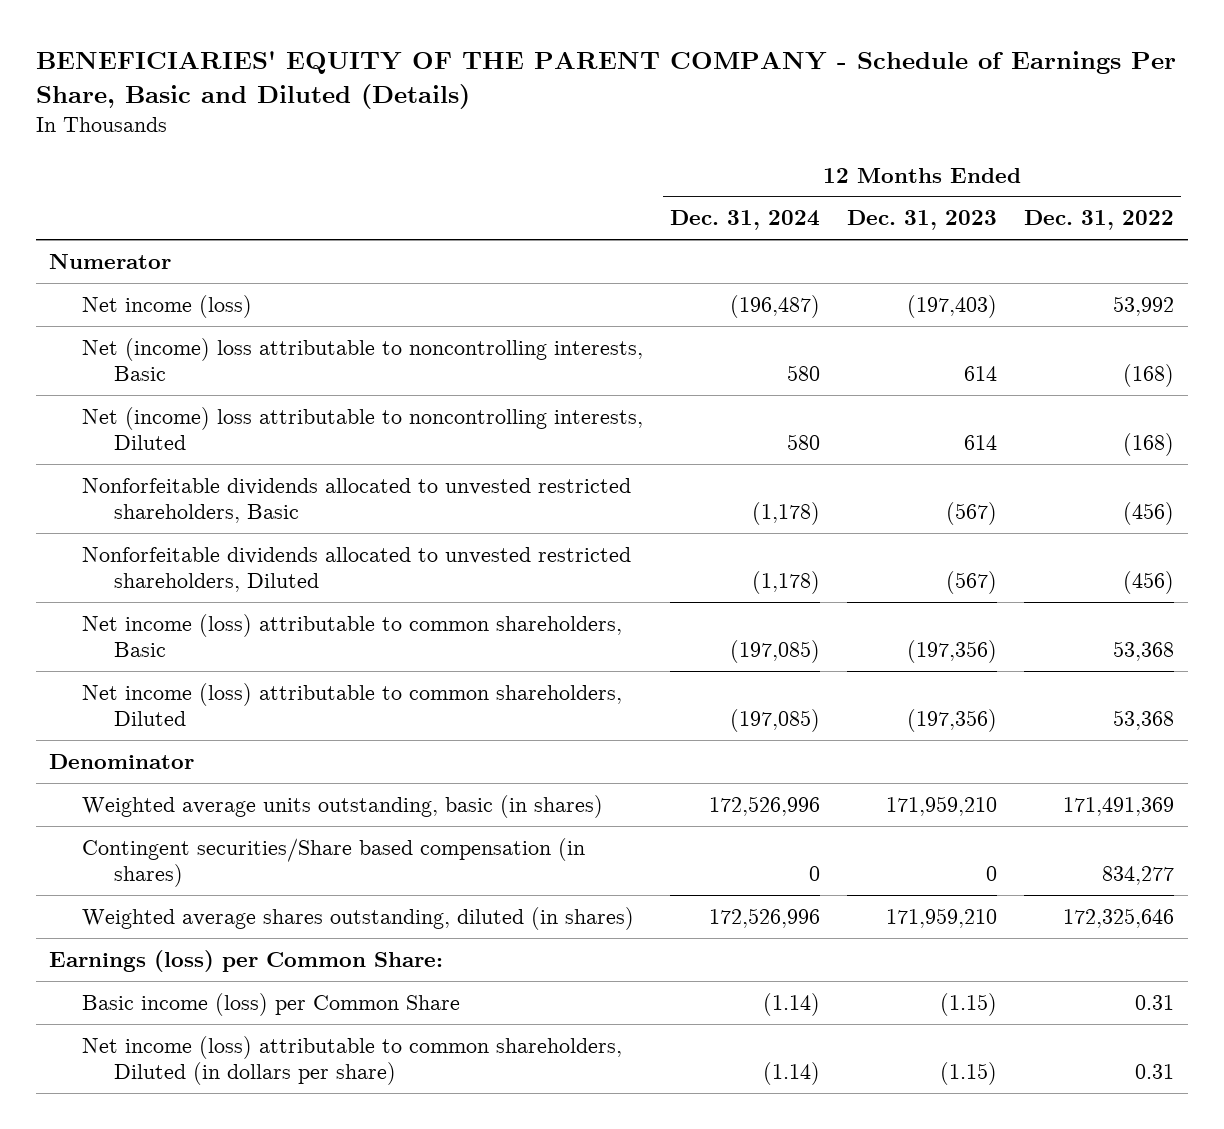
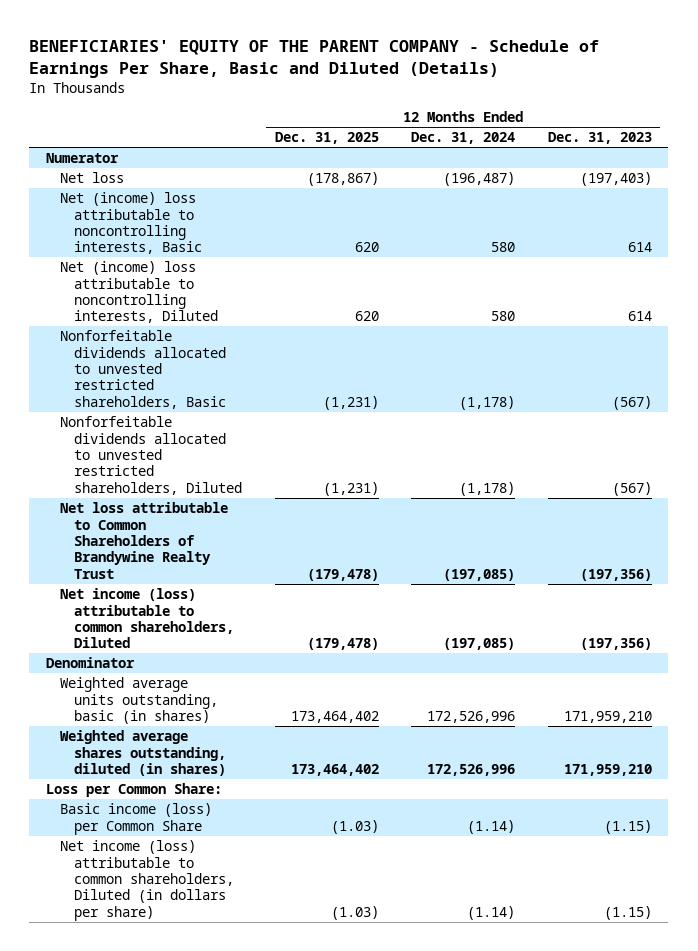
[1024,210,1175,231] Dec. 31, 2022 -> none
none -> [274,132,379,145] Dec. 31, 2025
[81,294,252,318] Net income (loss) -> [59,172,124,184] Net loss
[81,613,622,658] Net income (loss) attributable to common shareholders, Basic -> [59,502,228,579] Net loss attributable to Common Shareholders of Brandywine Realty Trust
[81,837,585,888] Contingent securities/Share based compensation (in shares) -> none
[49,949,444,972] Earnings (loss) per Common Share: -> [45,783,222,798] Loss per Common Share:

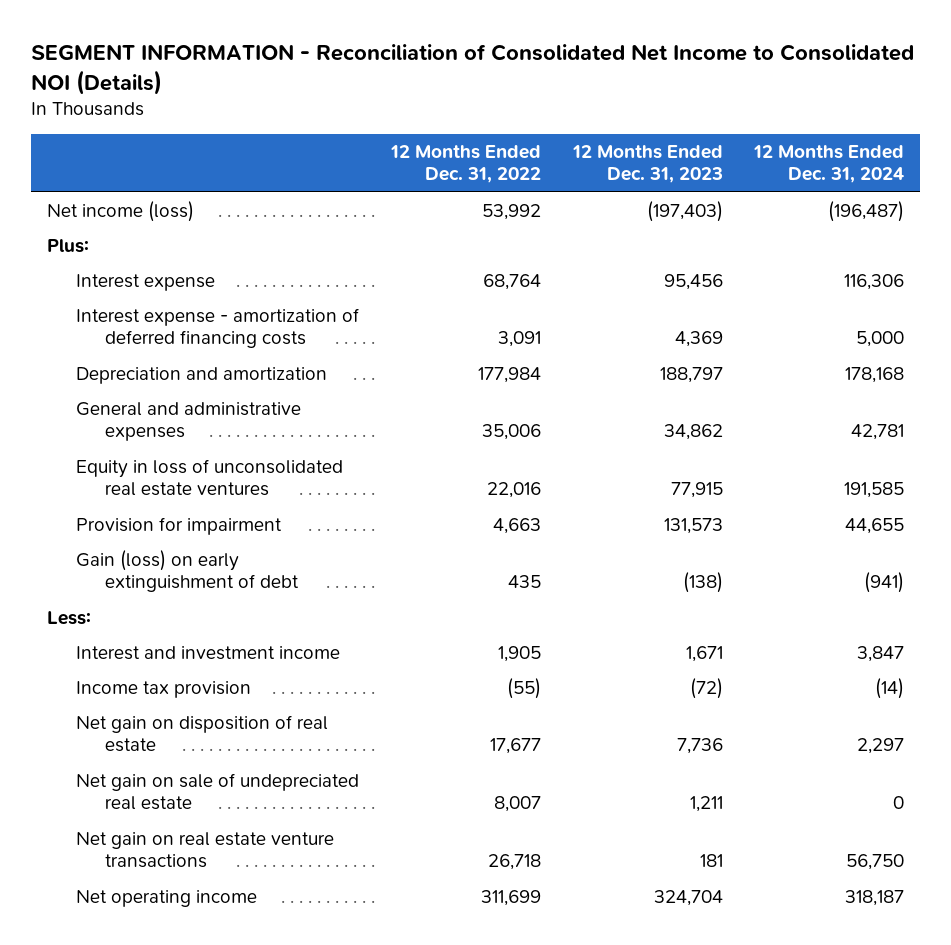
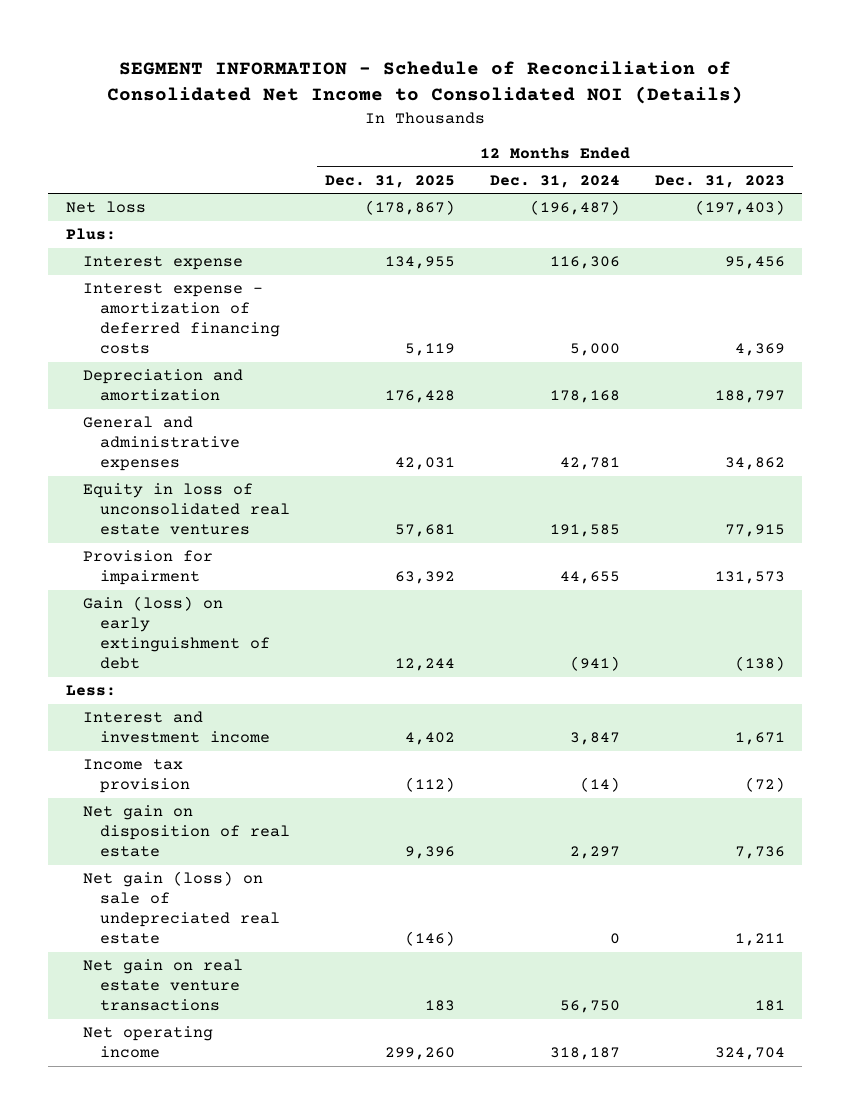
[30,44,914,95] SEGMENT INFORMATION - Reconciliation of Consolidated Net Income to Consolidated NOI (Details) -> [107,61,744,105] SEGMENT INFORMATION - Schedule of Reconciliation of Consolidated Net Income to Consolidated NOI (Details)
[389,145,541,184] 12 Months Ended Dec. 31, 2022 -> none
none -> [325,174,456,188] Dec. 31, 2025
[46,200,194,222] Net income (loss) -> [65,201,146,214] Net loss
[75,772,359,811] Net gain on sale of undepreciated real estate -> [83,871,281,945] Net gain (loss) on sale of undepreciated real estate

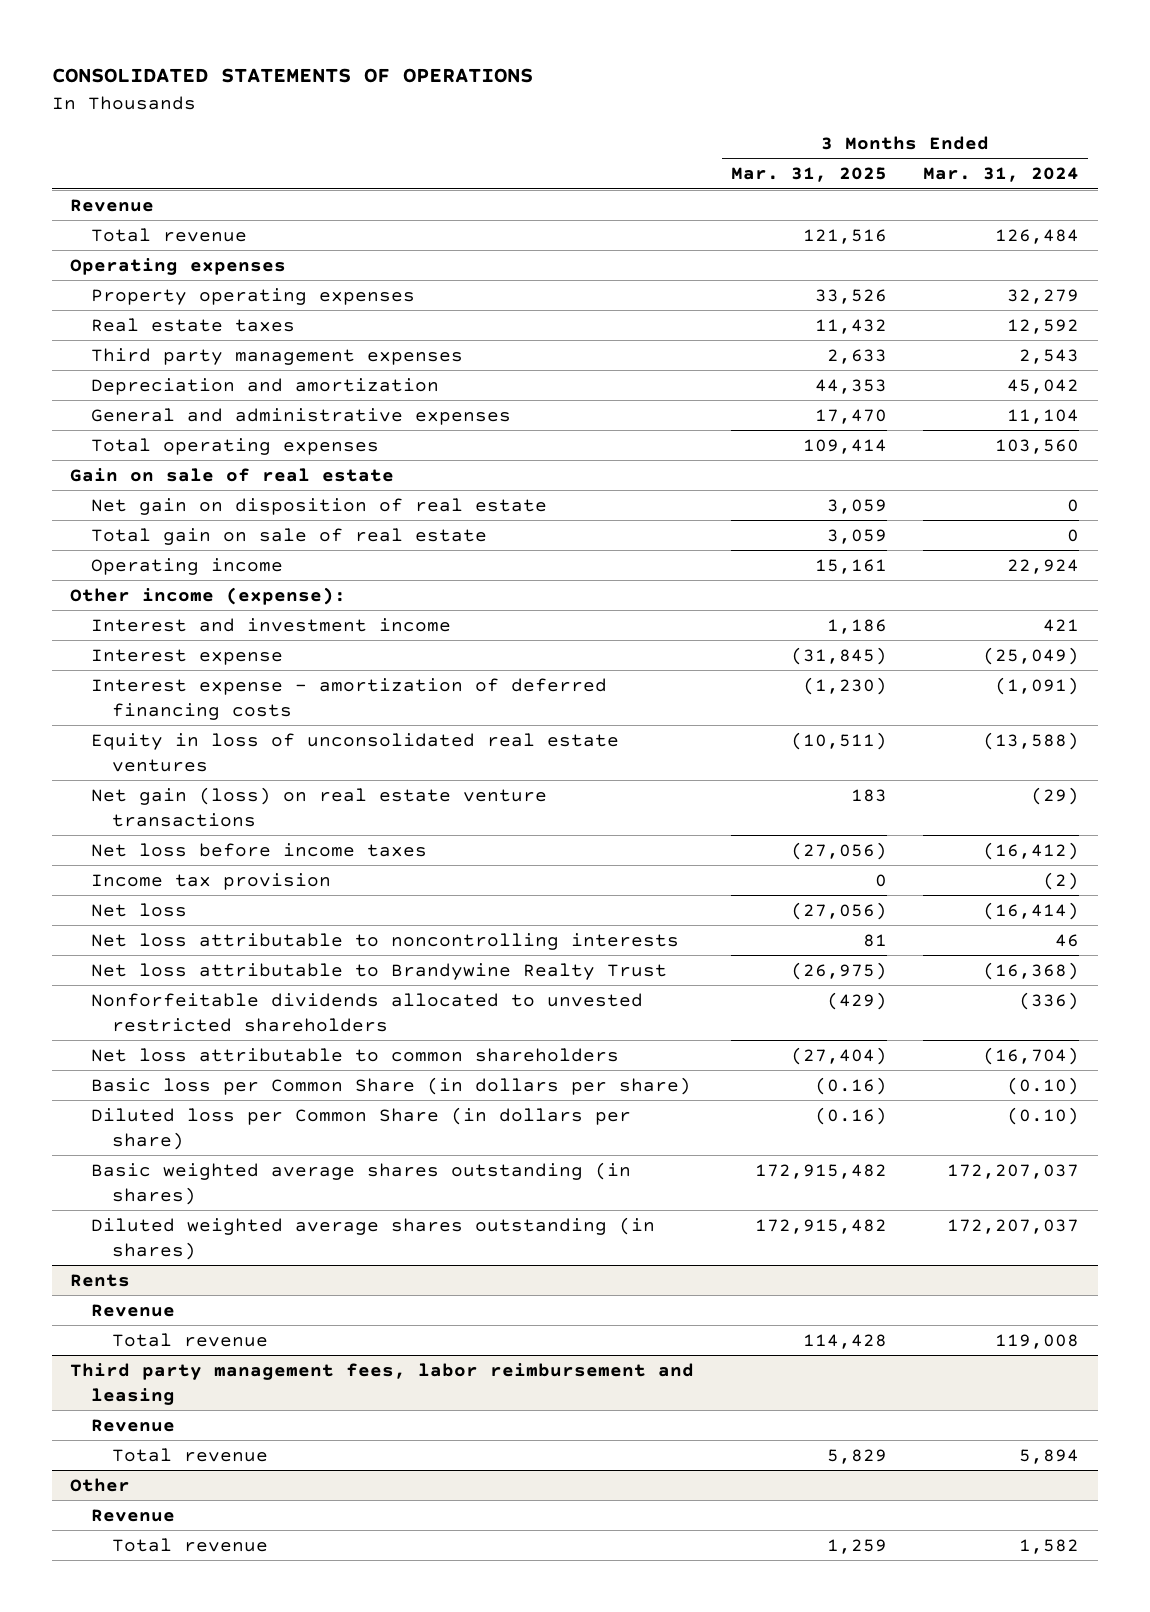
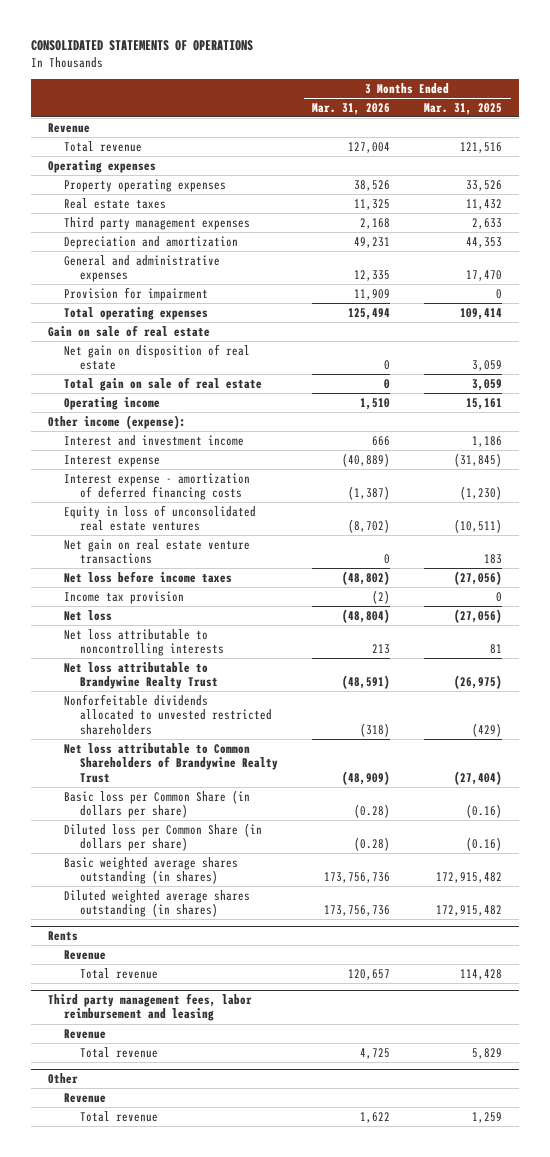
[923,167,1080,183] Mar. 31, 2024 -> none
none -> [312,102,391,115] Mar. 31, 2026
none -> [64,286,209,301] Provision for impairment
[90,786,547,827] Net gain (loss) on real estate venture transactions -> [64,538,251,565] Net gain on real estate venture transactions
[90,1047,619,1062] Net loss attributable to common shareholders -> [64,742,279,783] Net loss attributable to Common Shareholders of Brandywine Realty Trust

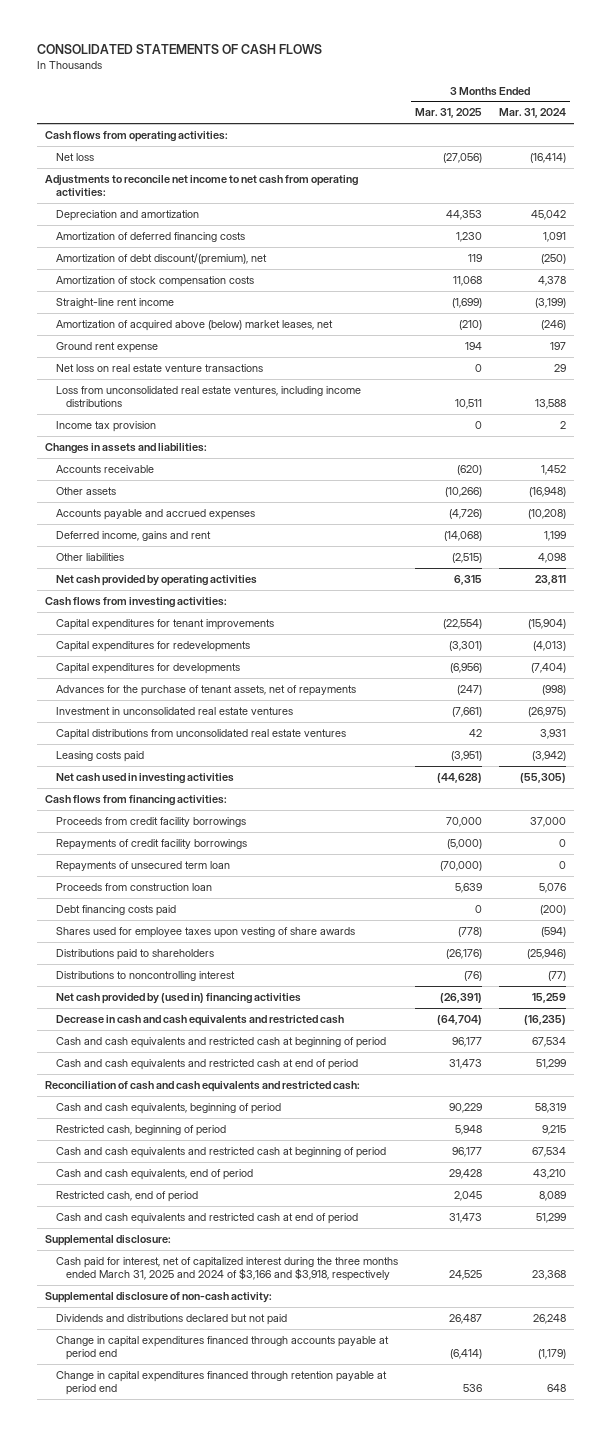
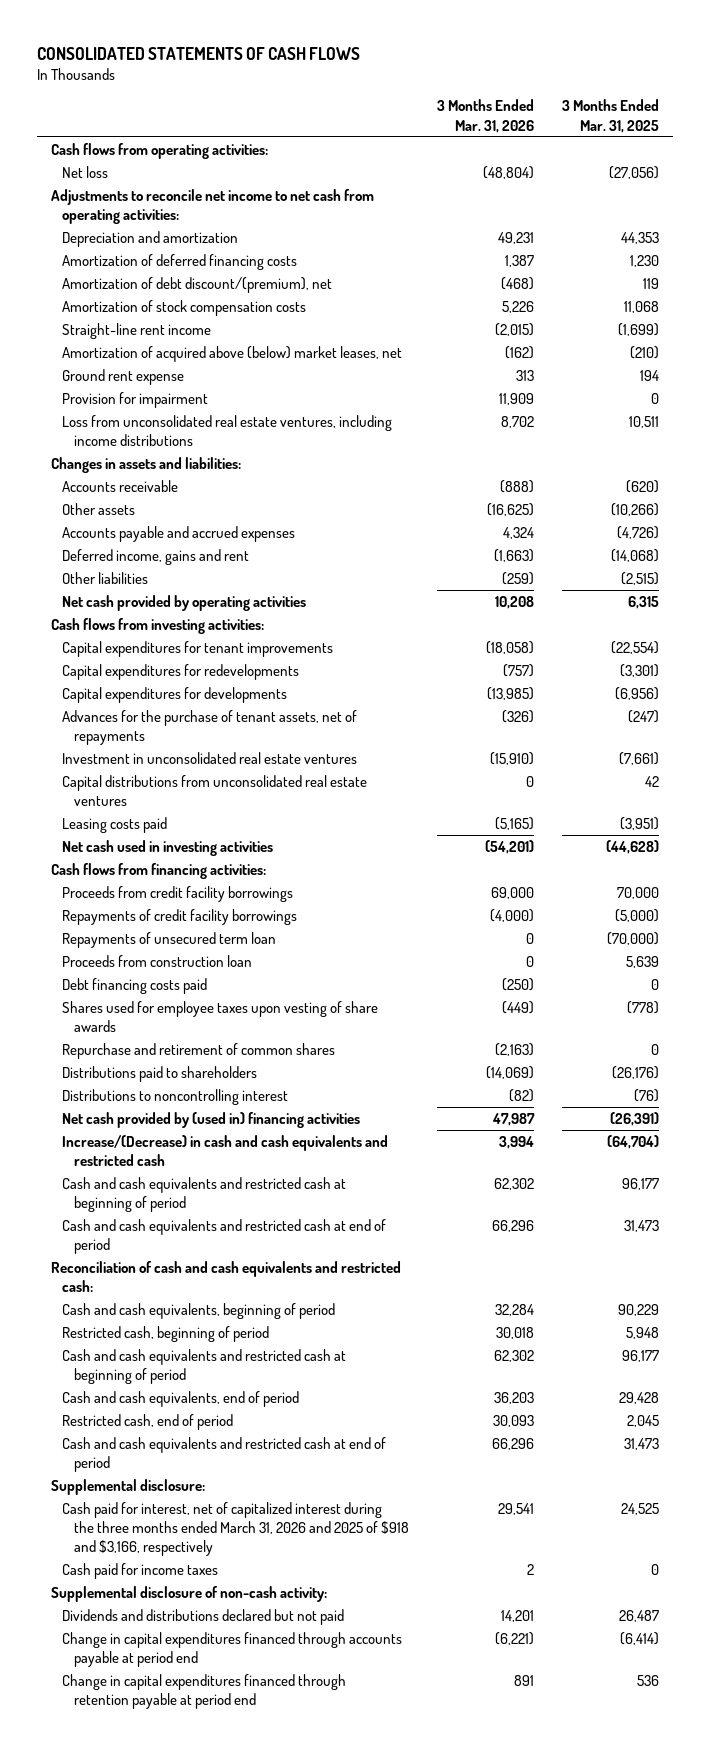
[498,108,566,119] Mar. 31, 2024 -> none
none -> [437,99,535,133] 3 Months Ended Mar. 31, 2026
[55,363,263,372] Net loss on real estate venture transactions -> none
none -> [62,391,209,408] Provision for impairment
[55,420,156,432] Income tax provision -> none
none -> [62,1042,336,1059] Repurchase and retirement of common shares
[55,1014,344,1026] Decrease in cash and cash equivalents and restricted cash -> [62,1134,389,1166] Increase/(Decrease) in cash and cash equivalents and restricted cash
[55,1256,398,1281] Cash paid for interest, net of capitalized interest during the three months ended March 31, 2025 and 2024 of $3,166 and $3,918, respectively -> [62,1501,410,1556] Cash paid for interest, net of capitalized interest during the three months ended March 31, 2026 and 2025 of $918 and $3,166, respectively
none -> [62,1562,219,1579] Cash paid for income taxes

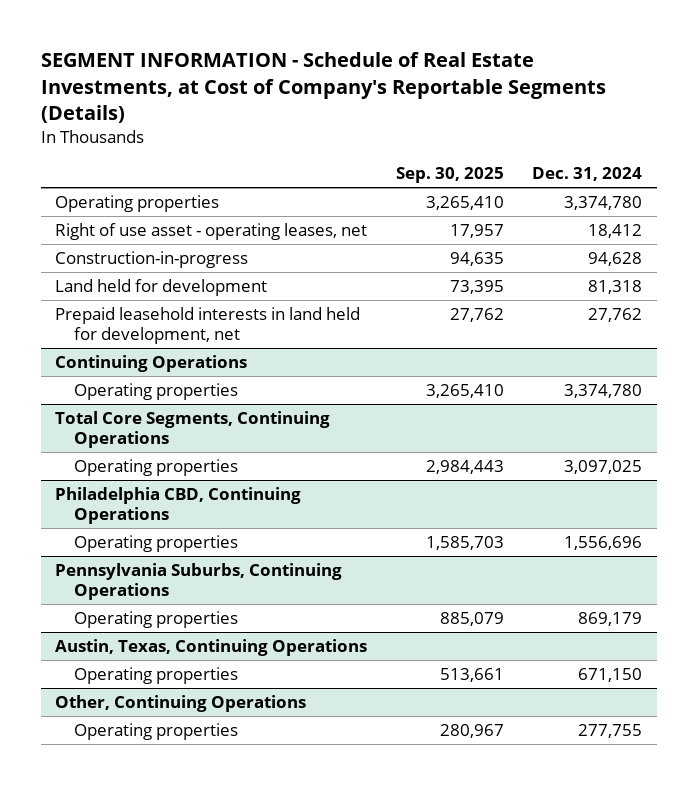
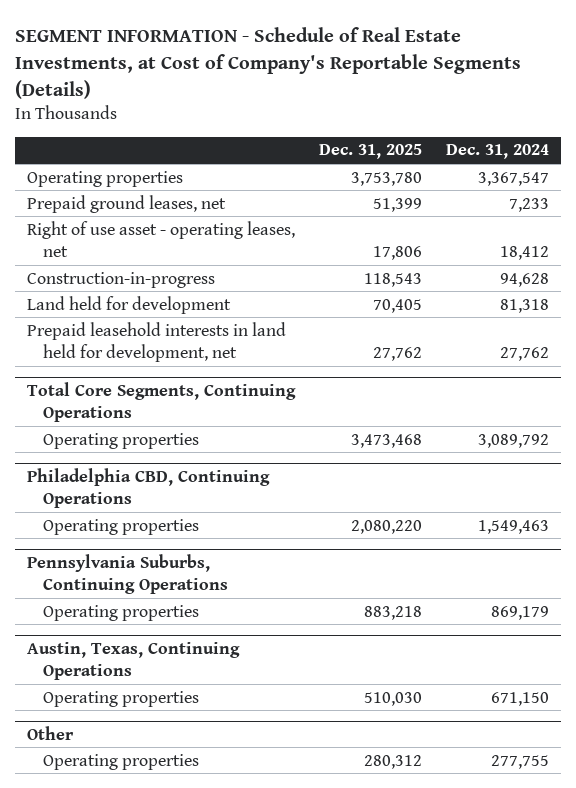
[395,167,504,184] Sep. 30, 2025 -> none
none -> [318,144,422,160] Dec. 31, 2025
[564,195,643,210] 3,374,780 -> [477,171,549,186] 3,367,547
none -> [26,194,226,213] Prepaid ground leases, net
[55,354,248,372] Continuing Operations -> none
[74,382,239,400] Operating properties -> none
[564,459,643,474] 3,097,025 -> [477,433,549,448] 3,089,792
[564,535,643,550] 1,556,696 -> [477,519,549,534] 1,549,463
[55,694,307,712] Other, Continuing Operations -> none
none -> [26,725,74,740] Other

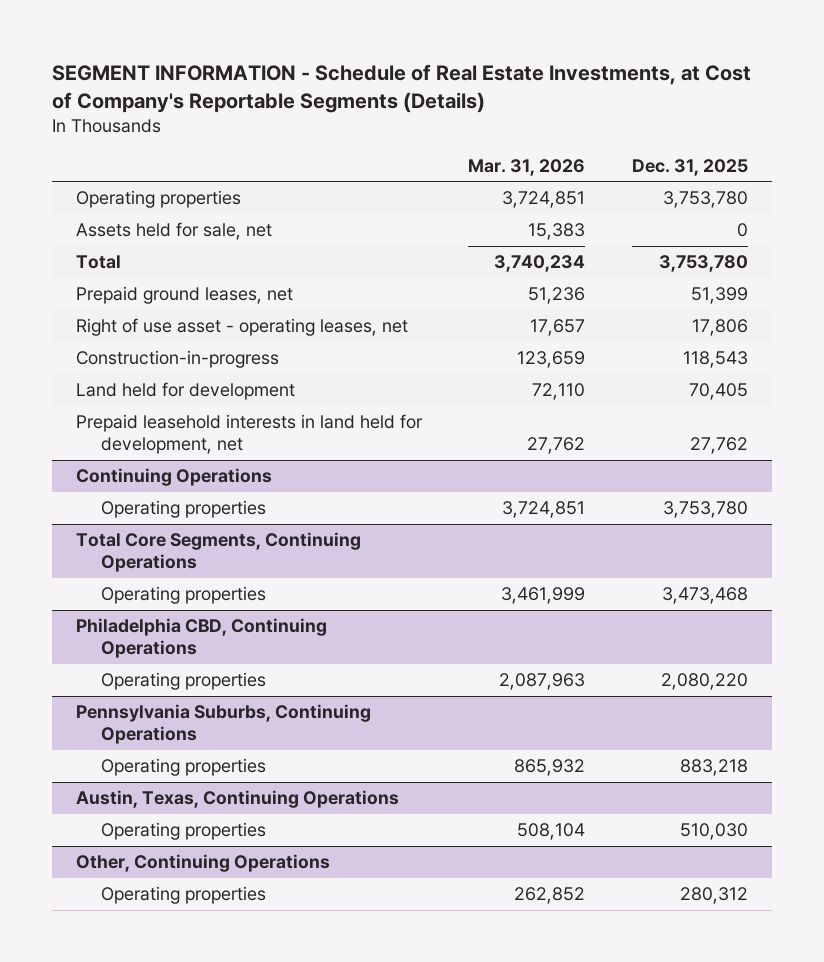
[445,144,549,160] Dec. 31, 2024 -> none
none -> [468,159,586,177] Mar. 31, 2026
none -> [75,222,272,241] Assets held for sale, net
none -> [75,255,121,270] Total
none -> [75,468,272,487] Continuing Operations
none -> [101,500,267,519] Operating properties
[26,725,74,740] Other -> none
none -> [75,854,330,873] Other, Continuing Operations

